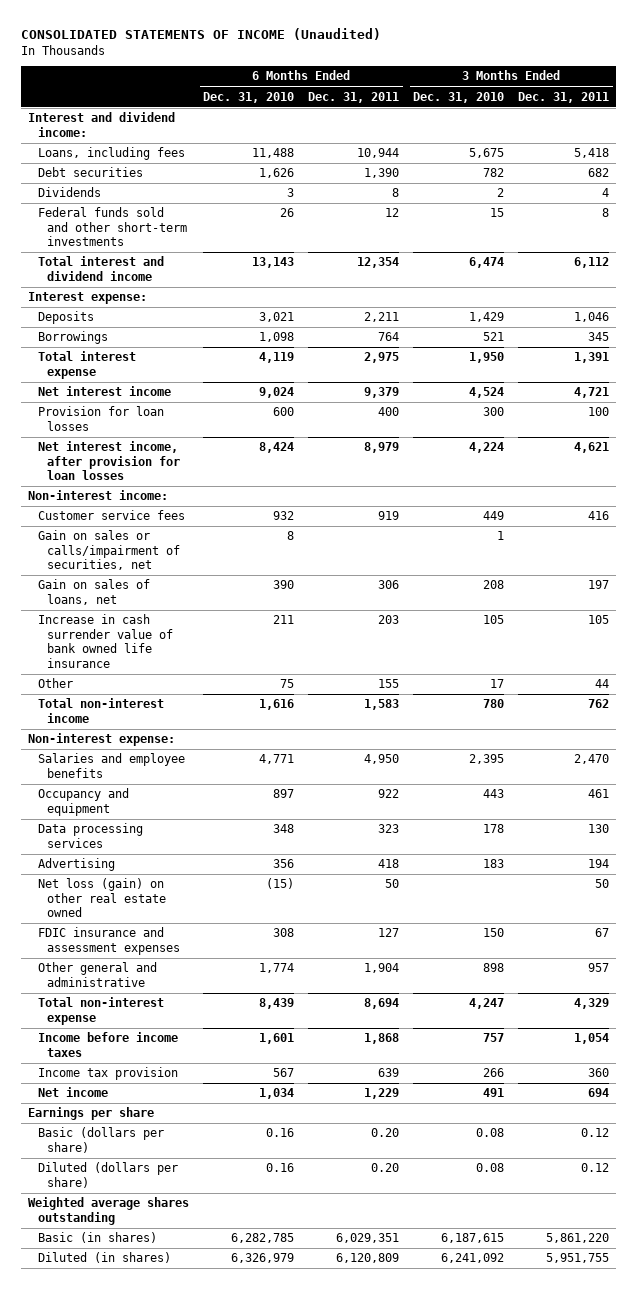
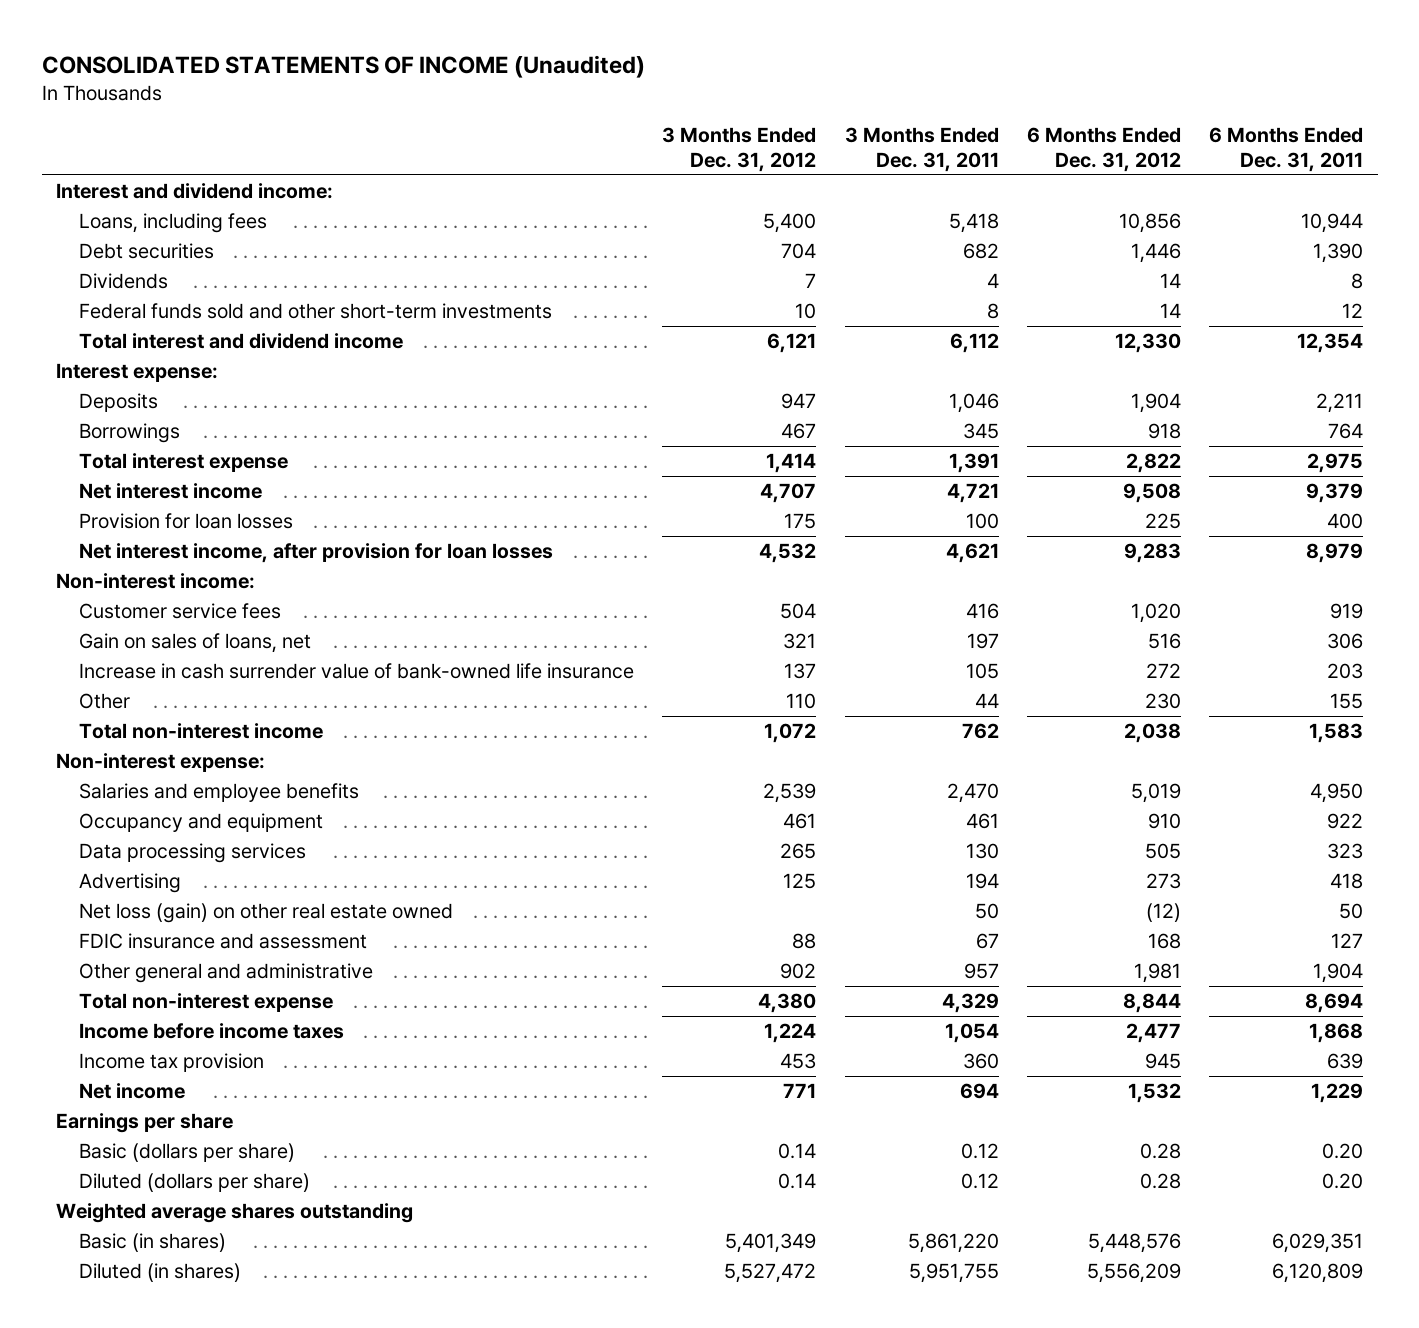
[203,91,295,103] Dec. 31, 2010 -> none
[413,91,505,103] Dec. 31, 2010 -> none
none -> [662,127,817,172] 3 Months Ended Dec. 31, 2012
none -> [1027,127,1182,172] 6 Months Ended Dec. 31, 2012
[37,530,180,571] Gain on sales or calls/impairment of securities, net -> none
[37,614,173,668] Increase in cash surrender value of bank owned life insurance -> [79,663,635,680] Increase in cash surrender value of bank-owned life insurance
[37,927,180,955] FDIC insurance and assessment expenses -> [79,933,368,950] FDIC insurance and assessment

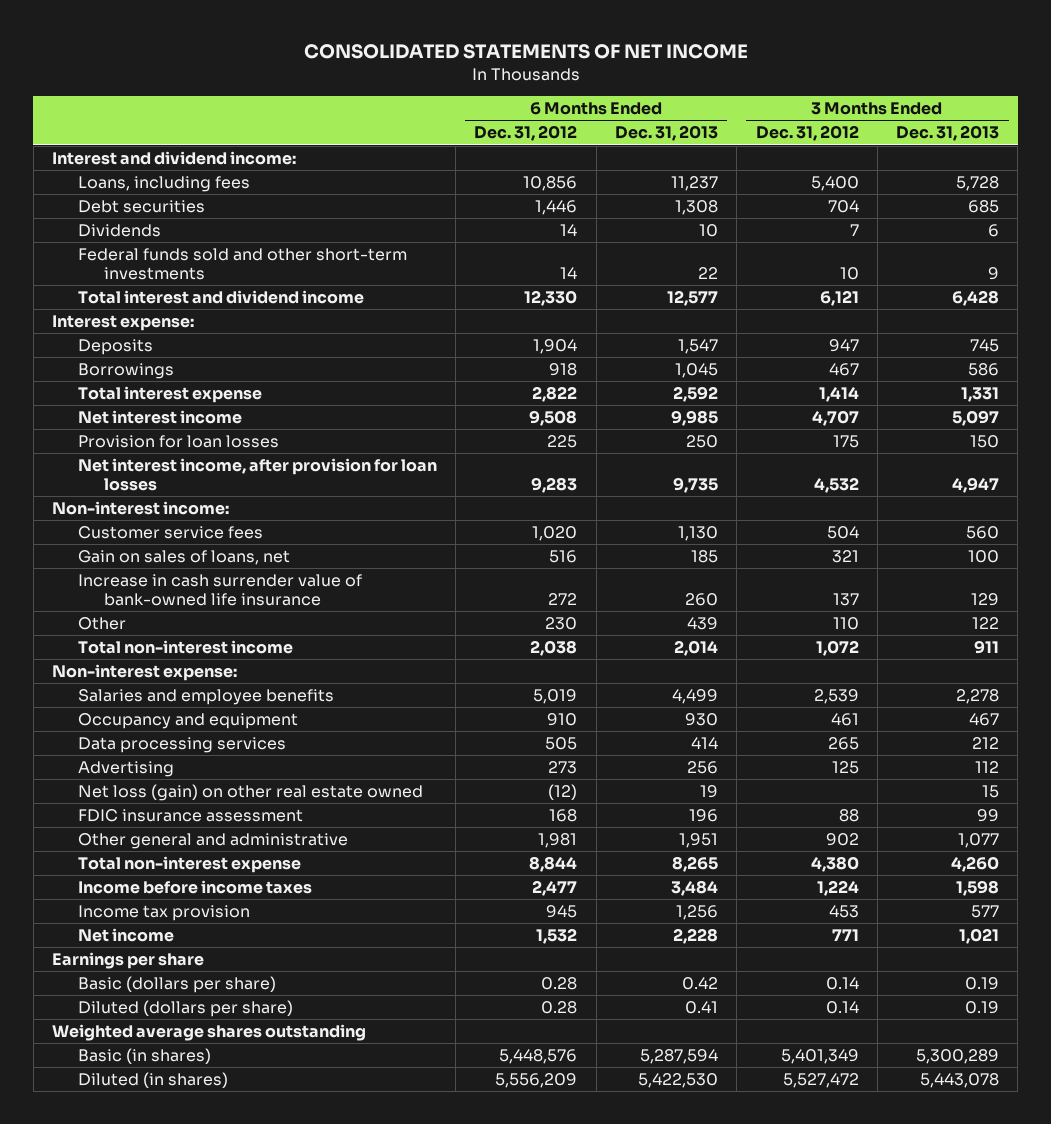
[41,54,645,78] CONSOLIDATED STATEMENTS OF INCOME (Unaudited) -> [303,44,748,60] CONSOLIDATED STATEMENTS OF NET INCOME
[844,127,999,172] 3 Months Ended Dec. 31, 2011 -> none
[1209,127,1364,172] 6 Months Ended Dec. 31, 2011 -> none
none -> [615,125,719,142] Dec. 31, 2013
none -> [896,125,1000,142] Dec. 31, 2013
[79,933,368,950] FDIC insurance and assessment -> [77,808,303,822] FDIC insurance assessment

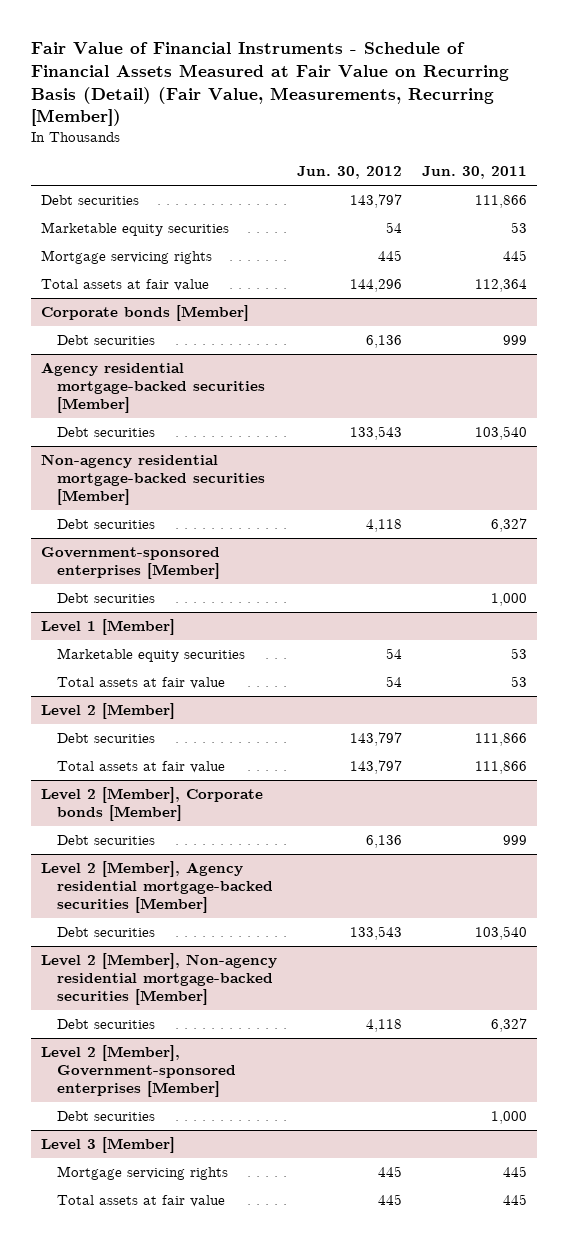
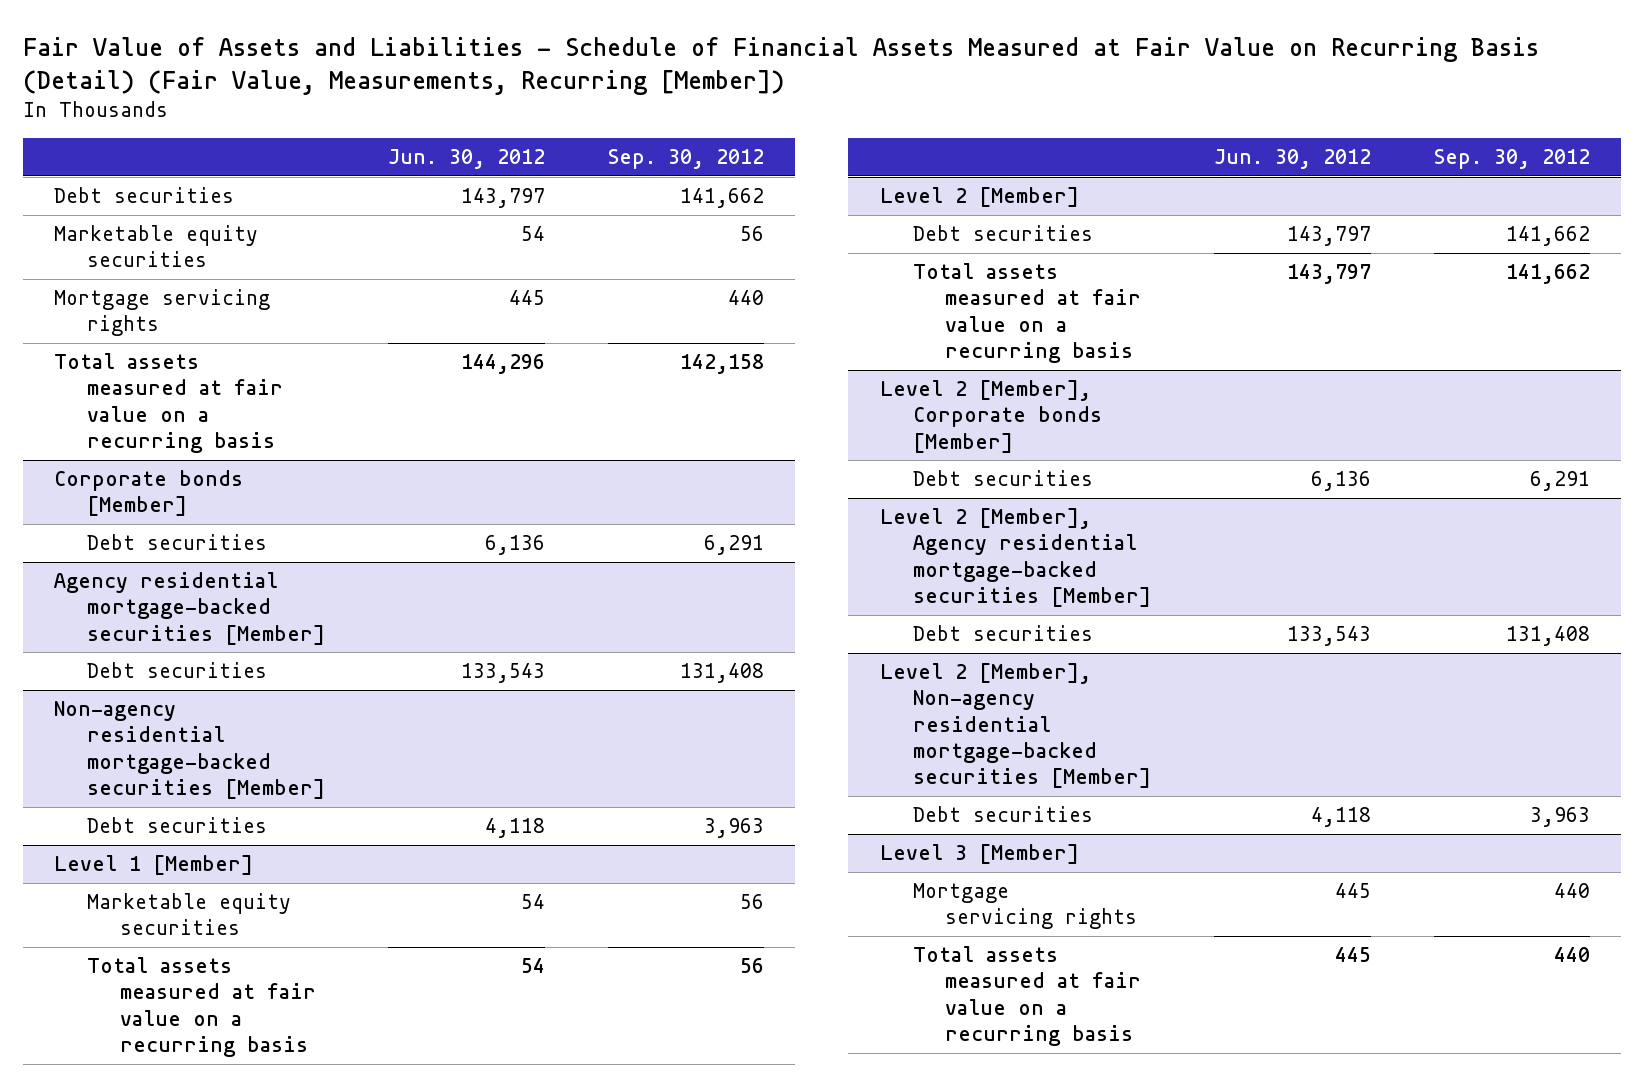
[31,42,510,127] Fair Value of Financial Instruments - Schedule of Financial Assets Measured at Fair Value on Recurring Basis (Detail) (Fair Value, Measurements, Recurring [Member]) -> [22,36,1539,95] Fair Value of Assets and Liabilities - Schedule of Financial Assets Measured at Fair Value on Recurring Basis (Detail) (Fair Value, Measurements, Recurring [Member])
[422,165,528,179] Jun. 30, 2011 -> none
none -> [607,149,764,170] Sep. 30, 2012
[41,279,210,292] Total assets at fair value -> [54,353,283,454] Total assets measured at fair value on a recurring basis
[41,547,221,580] Government-sponsored enterprises [Member] -> none
[56,593,155,604] Debt securities -> none
[56,677,225,690] Total assets at fair value -> [86,957,316,1058] Total assets measured at fair value on a recurring basis
[56,761,225,774] Total assets at fair value -> [912,263,1142,364] Total assets measured at fair value on a recurring basis
[41,1045,236,1097] Level 2 [Member], Government-sponsored enterprises [Member] -> none
[56,1111,155,1122] Debt securities -> none
[56,1195,225,1208] Total assets at fair value -> [912,946,1142,1047] Total assets measured at fair value on a recurring basis

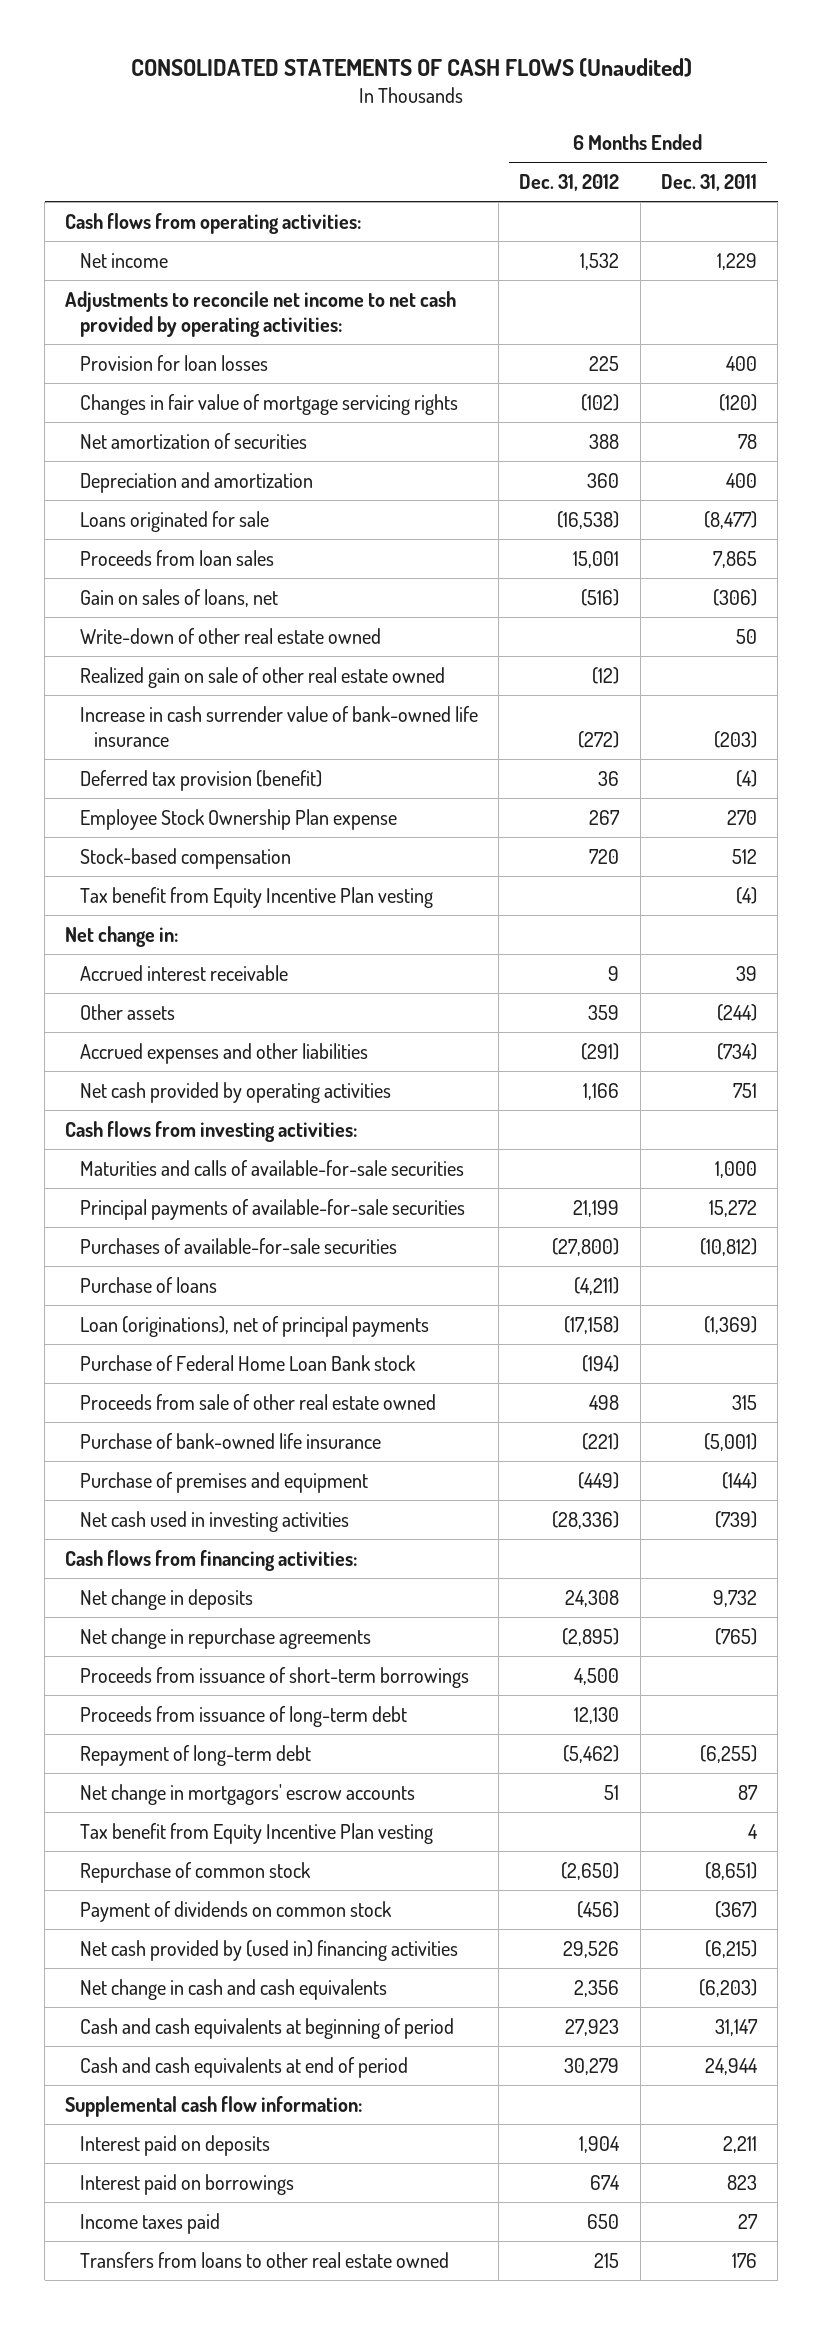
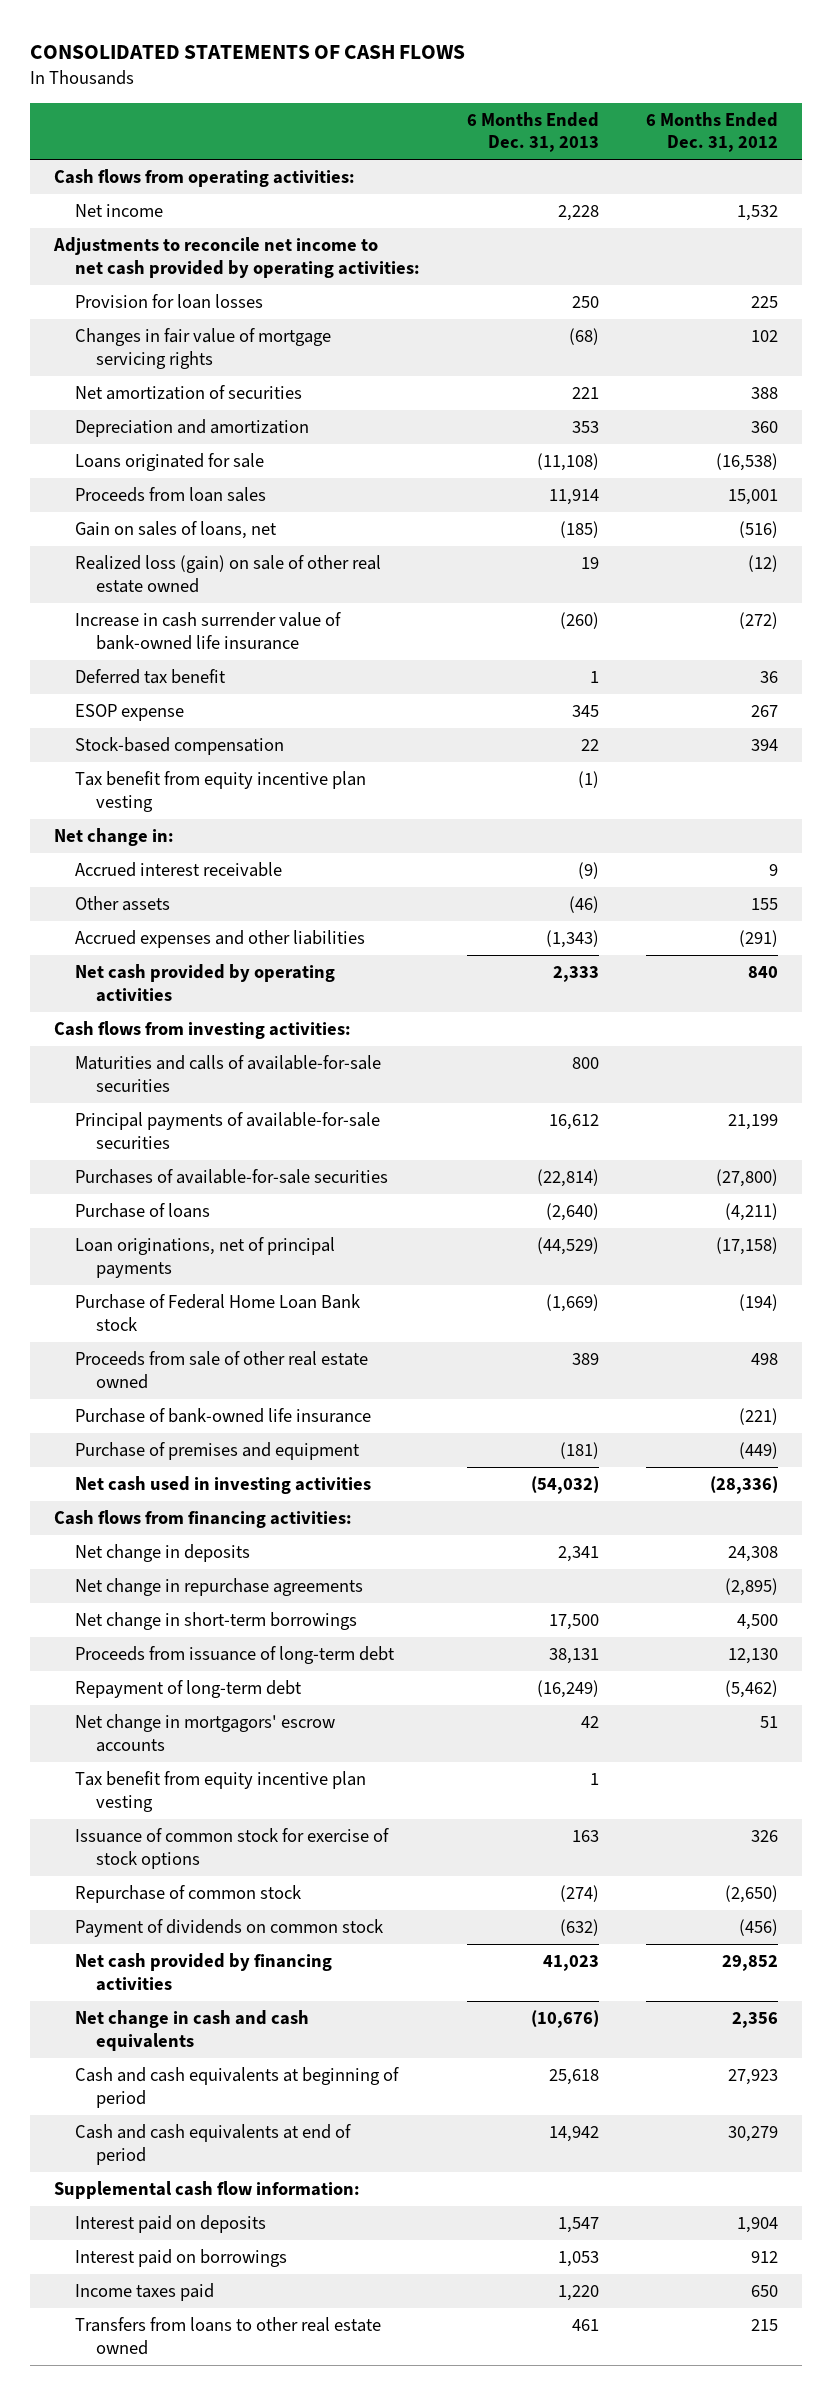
[131,58,693,78] CONSOLIDATED STATEMENTS OF CASH FLOWS (Unaudited) -> [30,45,466,60] CONSOLIDATED STATEMENTS OF CASH FLOWS
[660,174,757,192] Dec. 31, 2011 -> none
none -> [467,111,600,153] 6 Months Ended Dec. 31, 2013
[581,393,620,411] (102) -> [751,330,779,343] 102
[79,627,381,644] Write-down of other real estate owned -> none
[79,666,445,688] Realized gain on sale of other real estate owned -> [74,555,381,593] Realized loss (gain) on sale of other real estate owned
[79,769,322,791] Deferred tax provision (benefit) -> [74,669,226,685] Deferred tax benefit
[79,808,397,830] Employee Stock Ownership Plan expense -> [74,704,184,722] ESOP expense
[589,848,620,864] 720 -> [751,739,779,752] 394
[79,886,433,908] Tax benefit from Equity Incentive Plan vesting -> [74,771,366,812] Tax benefit from equity incentive plan vesting
[588,1004,620,1020] 359 -> [751,898,779,911] 155
[583,1082,620,1100] 1,166 -> [748,966,779,979] 840
[79,1315,429,1337] Loan (originations), net of principal payments -> [74,1237,335,1278] Loan originations, net of principal payments
[79,1666,469,1688] Proceeds from issuance of short-term borrowings -> [74,1612,357,1631] Net change in short-term borrowings
[79,1822,433,1844] Tax benefit from Equity Incentive Plan vesting -> [74,1771,366,1812] Tax benefit from equity incentive plan vesting
none -> [74,1828,389,1869] Issuance of common stock for exercise of stock options
[79,1939,458,1961] Net cash provided by (used in) financing activities -> [74,1953,332,1991] Net cash provided by financing activities
[563,1940,620,1958] 29,526 -> [722,1955,779,1972] 29,852
[590,2174,621,2190] 674 -> [751,2251,779,2264] 912

